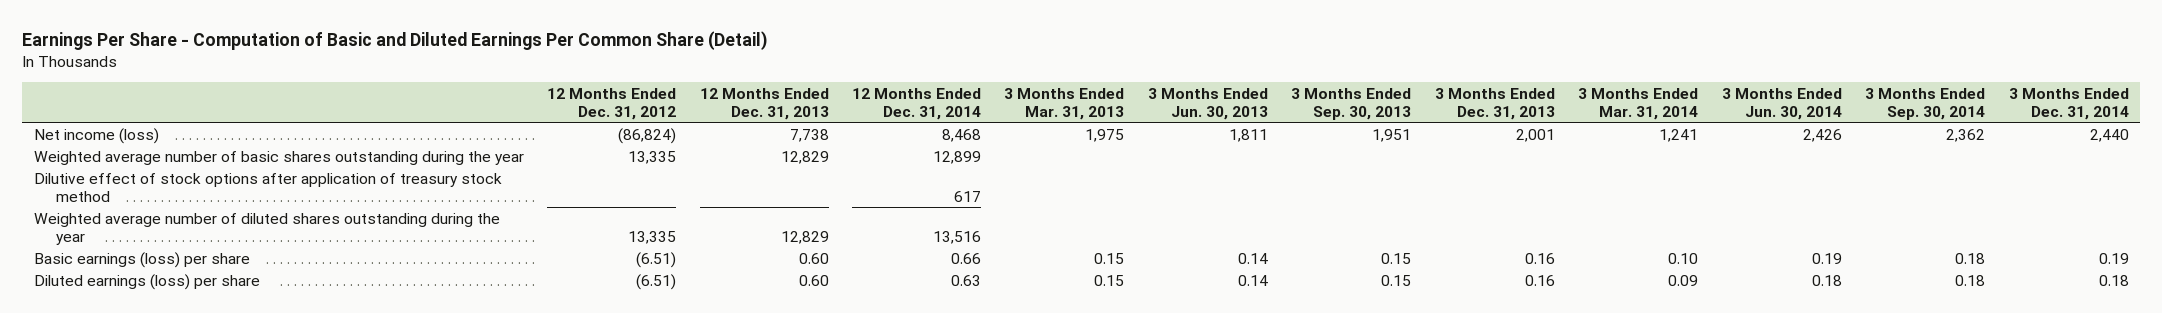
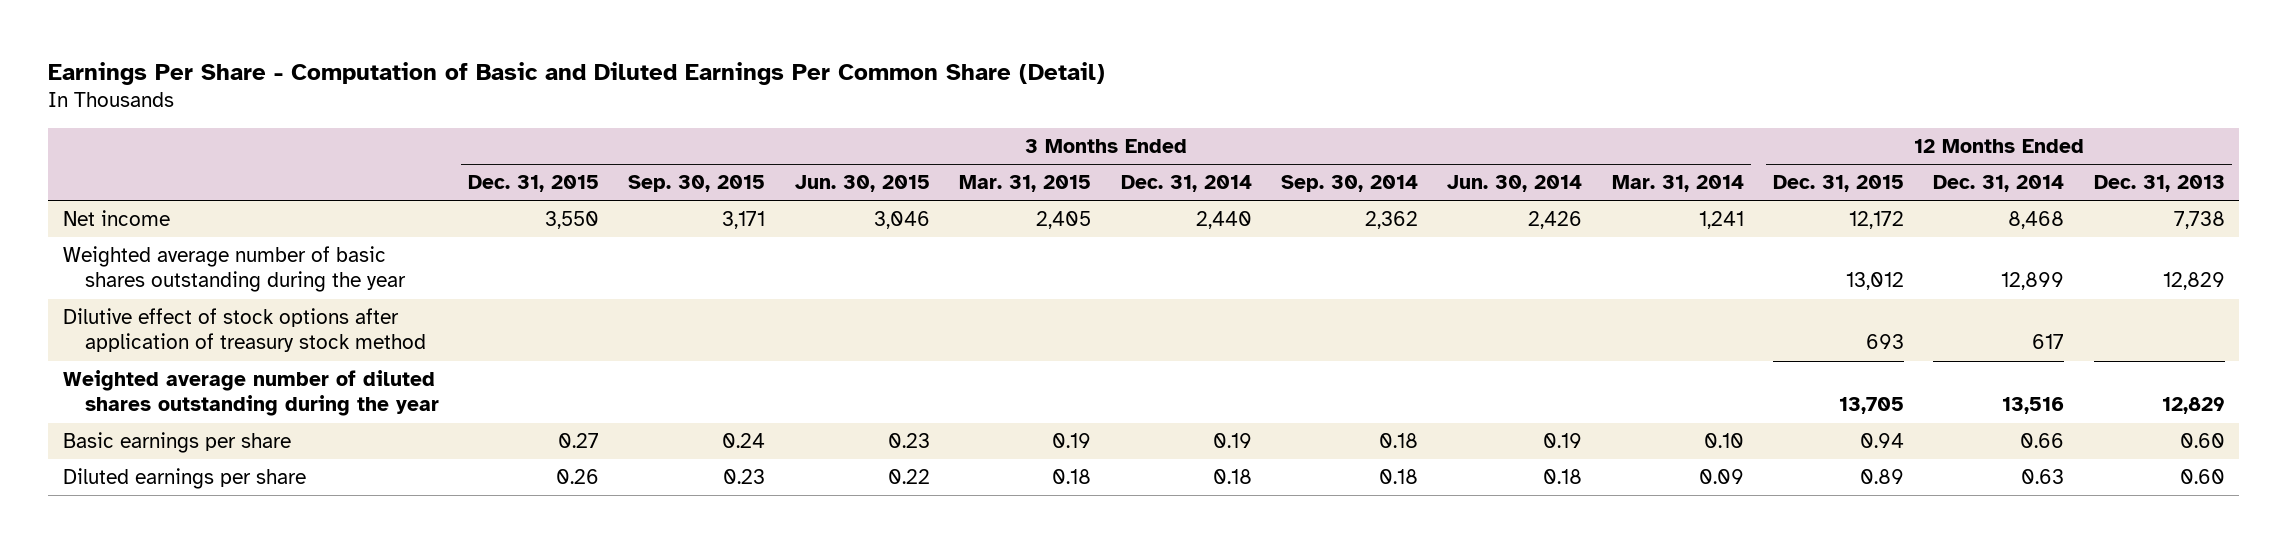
[547,87,677,120] 12 Months Ended Dec. 31, 2012 -> none
[1004,87,1125,120] 3 Months Ended Mar. 31, 2013 -> none
[1147,87,1268,120] 3 Months Ended Jun. 30, 2013 -> none
[1291,87,1412,120] 3 Months Ended Sep. 30, 2013 -> none
[1434,87,1555,120] 3 Months Ended Dec. 31, 2013 -> none
none -> [468,175,600,193] Dec. 31, 2015
none -> [628,175,766,193] Sep. 30, 2015
none -> [794,175,930,193] Jun. 30, 2015
none -> [959,175,1092,193] Mar. 31, 2015
none -> [1772,175,1904,193] Dec. 31, 2015
[33,127,159,144] Net income (loss) -> [62,210,170,227] Net income
[33,251,250,268] Basic earnings (loss) per share -> [62,432,291,454] Basic earnings per share
[33,273,260,290] Diluted earnings (loss) per share -> [62,468,306,490] Diluted earnings per share

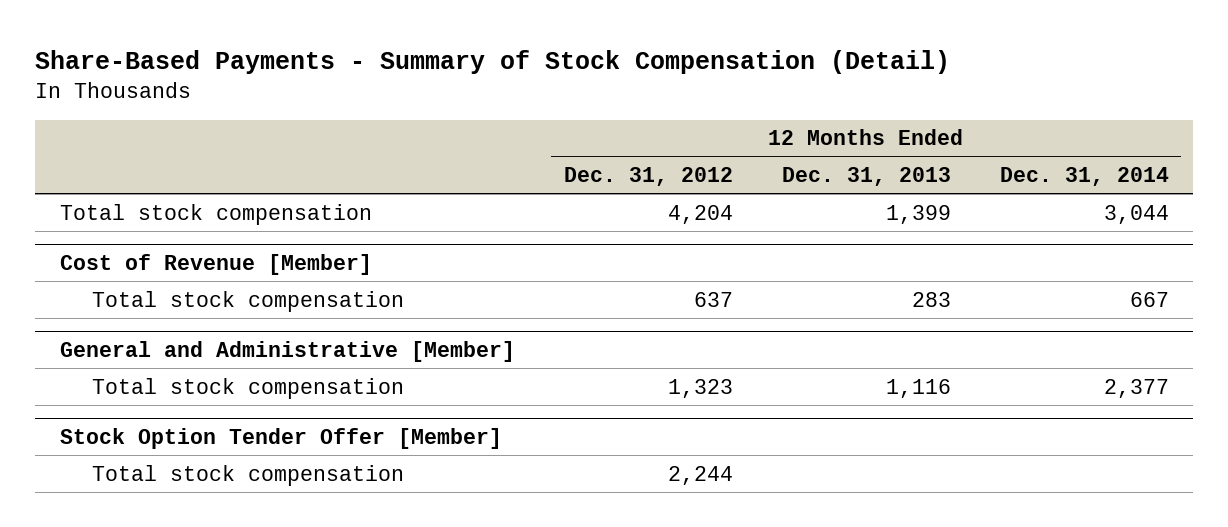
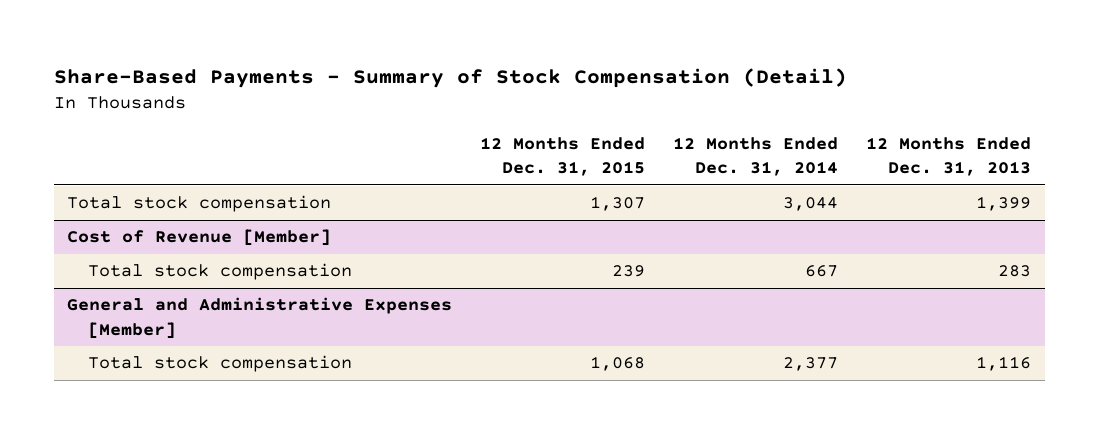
[563,167,733,187] Dec. 31, 2012 -> none
none -> [480,137,646,177] 12 Months Ended Dec. 31, 2015
[59,340,515,362] General and Administrative [Member] -> [67,297,453,339] General and Administrative Expenses [Member]
[59,427,502,449] Stock Option Tender Offer [Member] -> none
[92,464,405,486] Total stock compensation -> none

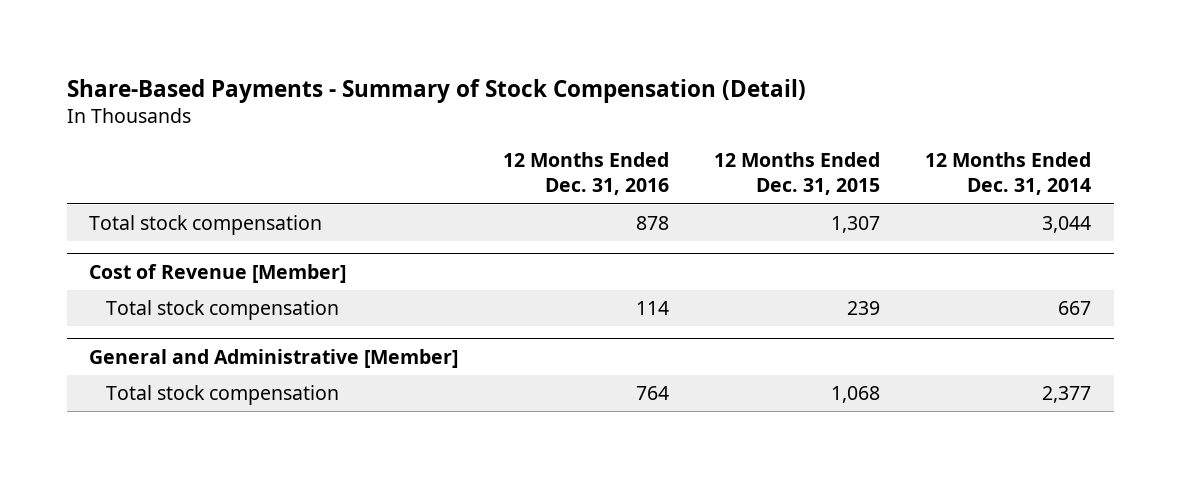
[865,137,1031,177] 12 Months Ended Dec. 31, 2013 -> none
none -> [503,152,670,196] 12 Months Ended Dec. 31, 2016
[67,297,453,339] General and Administrative Expenses [Member] -> [89,348,459,368] General and Administrative [Member]

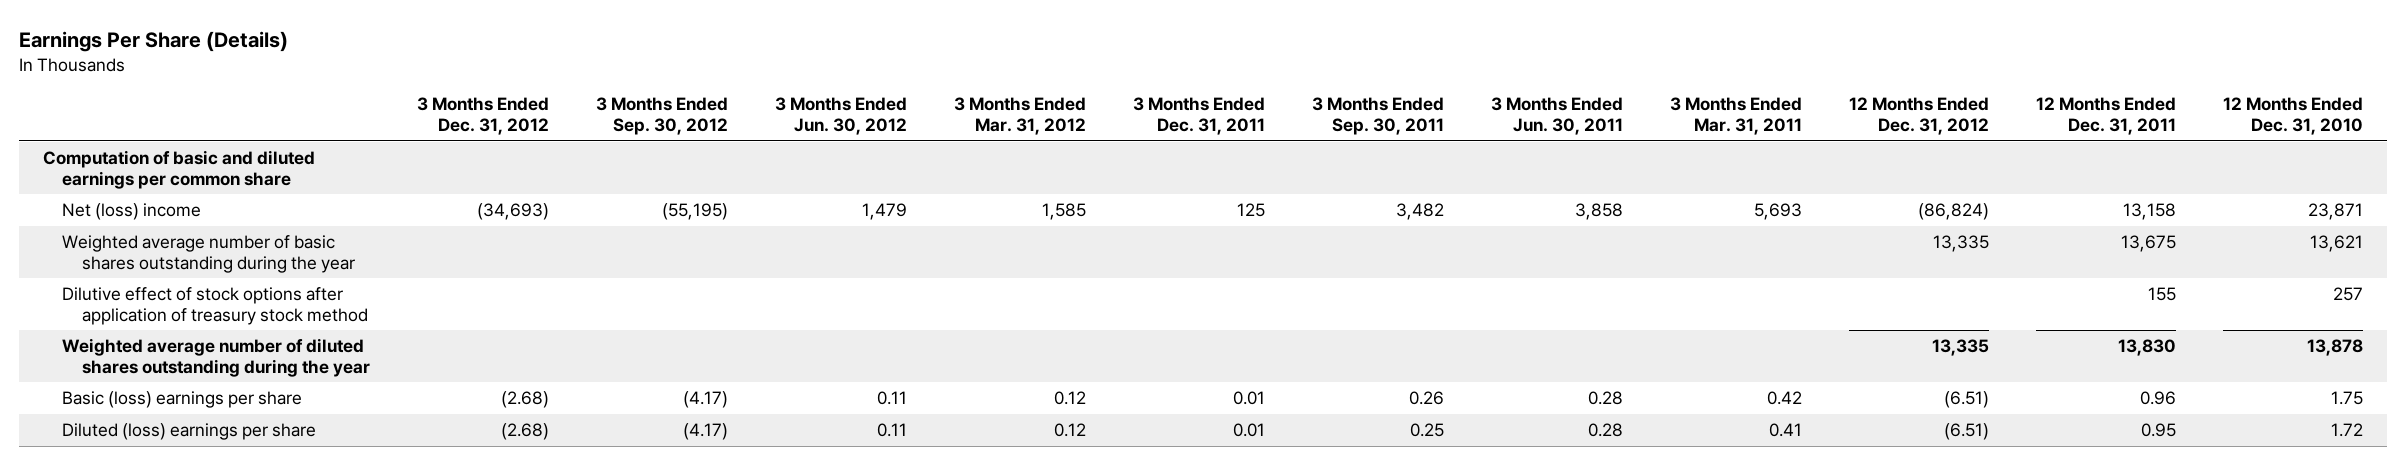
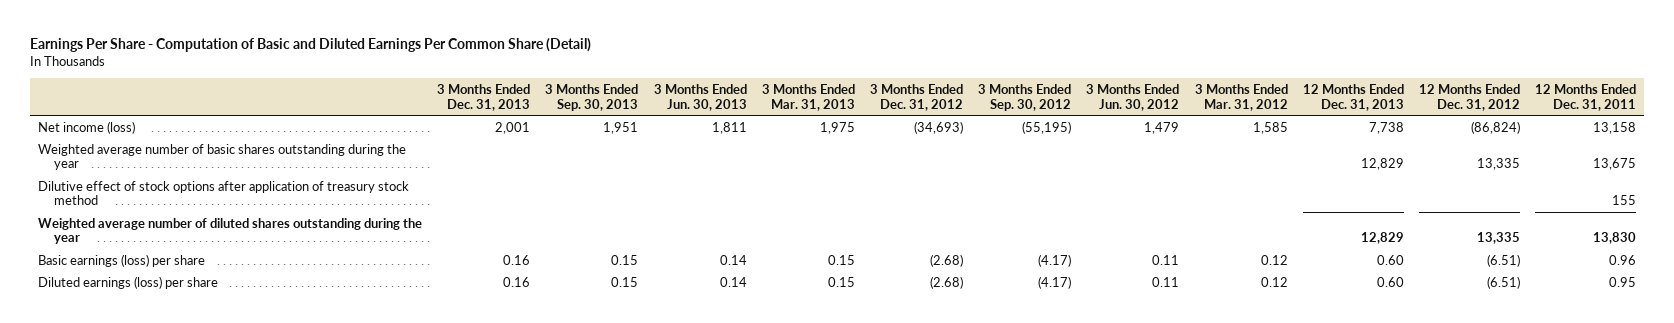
[19,30,289,52] Earnings Per Share (Details) -> [30,38,592,53] Earnings Per Share - Computation of Basic and Diluted Earnings Per Common Share (Detail)
[1133,97,1266,135] 3 Months Ended Dec. 31, 2011 -> none
[1312,97,1445,135] 3 Months Ended Sep. 30, 2011 -> none
[1491,97,1624,135] 3 Months Ended Jun. 30, 2011 -> none
[1670,97,1803,135] 3 Months Ended Mar. 31, 2011 -> none
[2223,97,2364,135] 12 Months Ended Dec. 31, 2010 -> none
none -> [437,83,531,111] 3 Months Ended Dec. 31, 2013
none -> [545,83,639,111] 3 Months Ended Sep. 30, 2013
none -> [653,83,747,111] 3 Months Ended Jun. 30, 2013
none -> [761,83,855,111] 3 Months Ended Mar. 31, 2013
none -> [1302,83,1404,111] 12 Months Ended Dec. 31, 2013
[42,150,315,189] Computation of basic and diluted earnings per common share -> none
[62,203,202,221] Net (loss) income -> [37,120,135,134] Net income (loss)
[62,391,303,409] Basic (loss) earnings per share -> [37,253,205,267] Basic earnings (loss) per share
[62,423,317,441] Diluted (loss) earnings per share -> [37,275,218,289] Diluted earnings (loss) per share

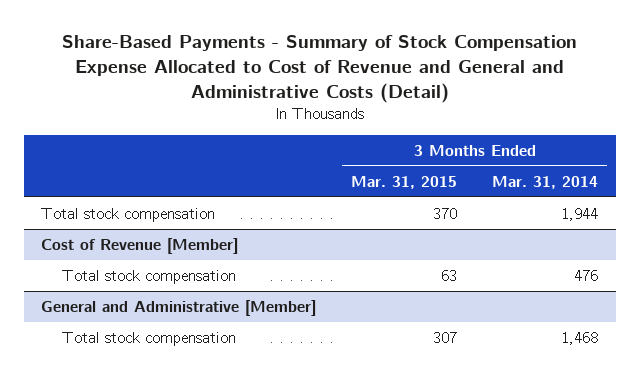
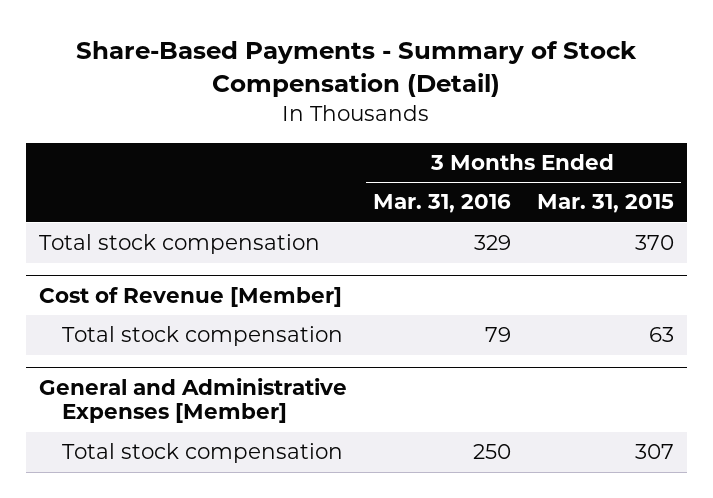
[61,35,577,103] Share-Based Payments - Summary of Stock Compensation Expense Allocated to Cost of Revenue and General and Administrative Costs (Detail) -> [76,40,638,98] Share-Based Payments - Summary of Stock Compensation (Detail)
[492,175,599,189] Mar. 31, 2014 -> none
none -> [372,194,511,214] Mar. 31, 2016
[41,299,317,316] General and Administrative [Member] -> [38,377,347,424] General and Administrative Expenses [Member]

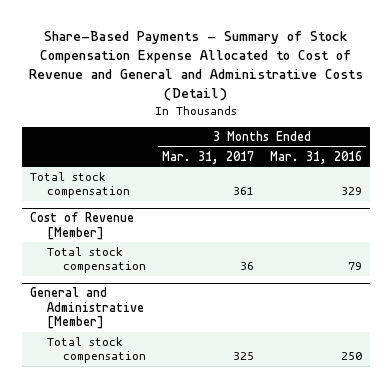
[76,40,638,98] Share-Based Payments - Summary of Stock Compensation (Detail) -> [28,30,363,101] Share-Based Payments - Summary of Stock Compensation Expense Allocated to Cost of Revenue and General and Administrative Costs (Detail)
[537,194,675,214] Mar. 31, 2015 -> none
none -> [162,150,255,164] 3 Months Ended Mar. 31, 2017
[38,377,347,424] General and Administrative Expenses [Member] -> [29,287,144,330] General and Administrative [Member]

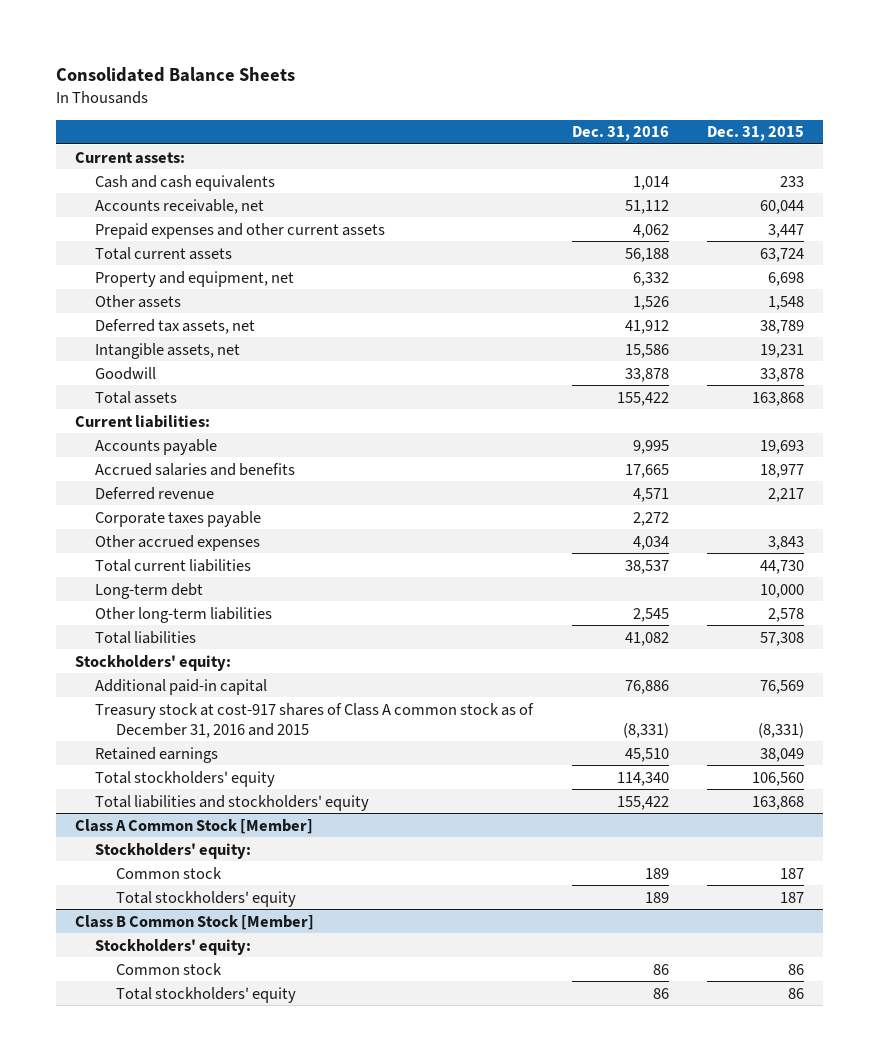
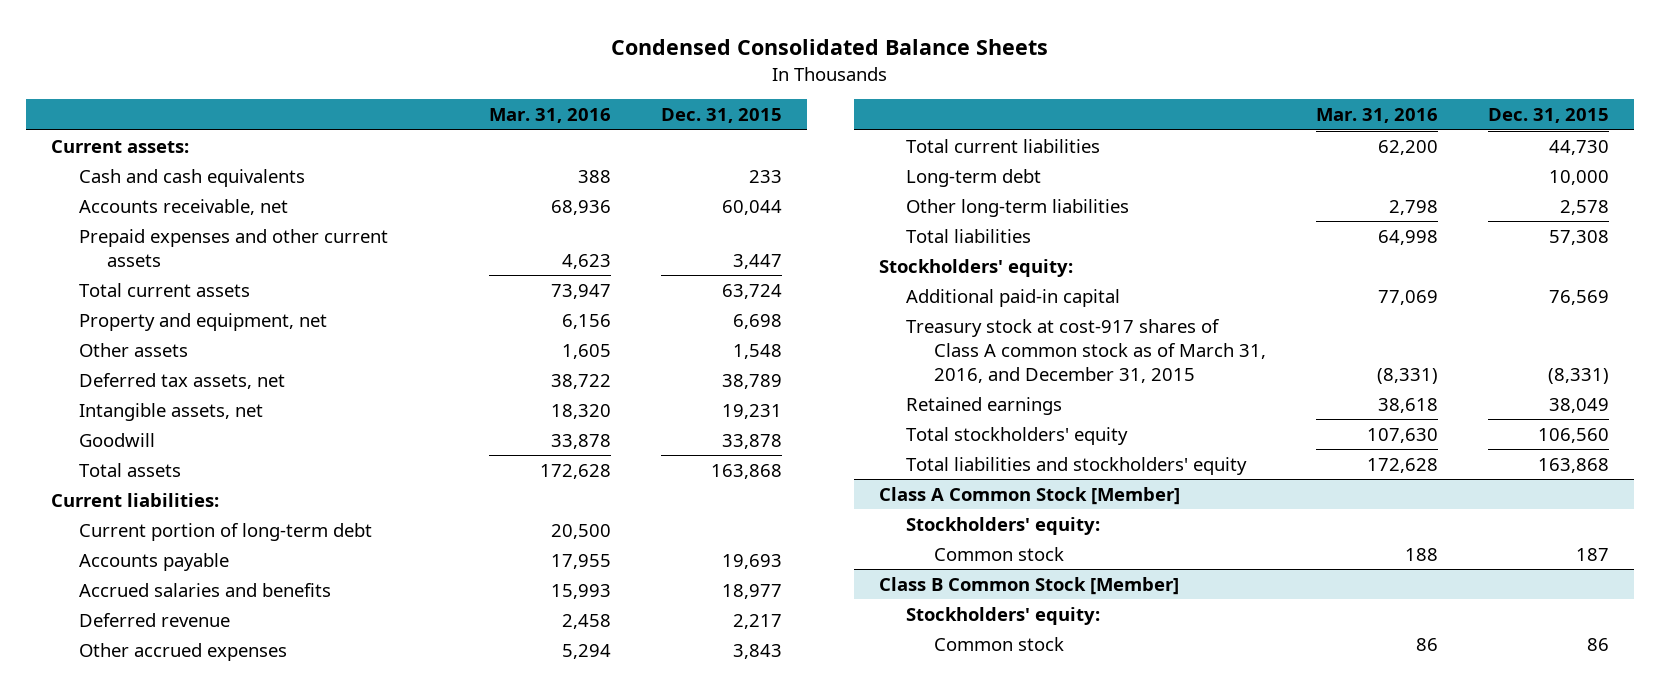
[56,67,296,83] Consolidated Balance Sheets -> [611,39,1049,56] Condensed Consolidated Balance Sheets
[571,126,669,142] Dec. 31, 2016 -> none
none -> [489,108,612,124] Mar. 31, 2016
none -> [79,522,373,541] Current portion of long-term debt
[95,510,262,527] Corporate taxes payable -> none
[95,702,535,738] Treasury stock at cost-917 shares of Class A common stock as of December 31, 2016 and 2015 -> [906,318,1267,383] Treasury stock at cost-917 shares of Class A common stock as of March 31, 2016, and December 31, 2015
[115,890,296,907] Total stockholders' equity -> none
[115,986,296,1003] Total stockholders' equity -> none

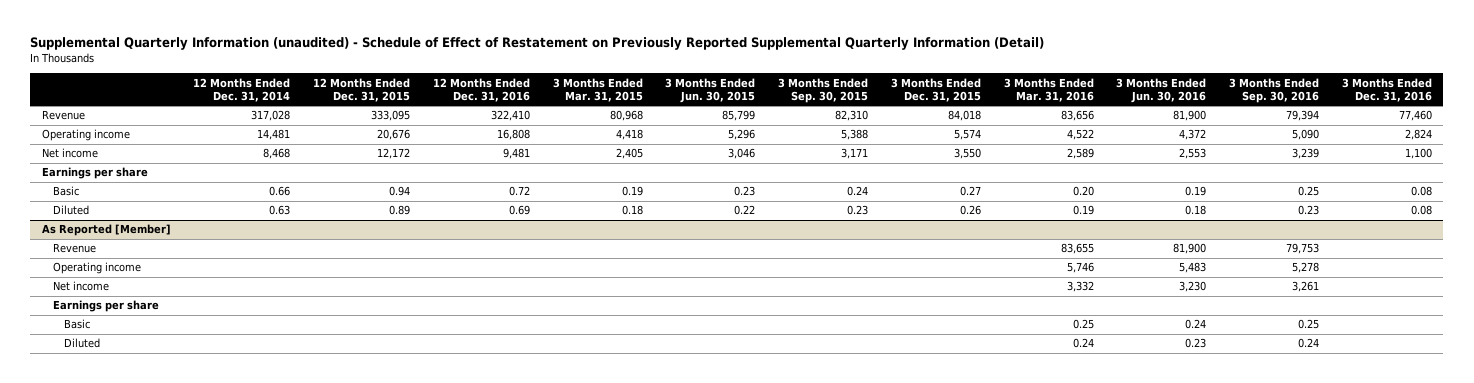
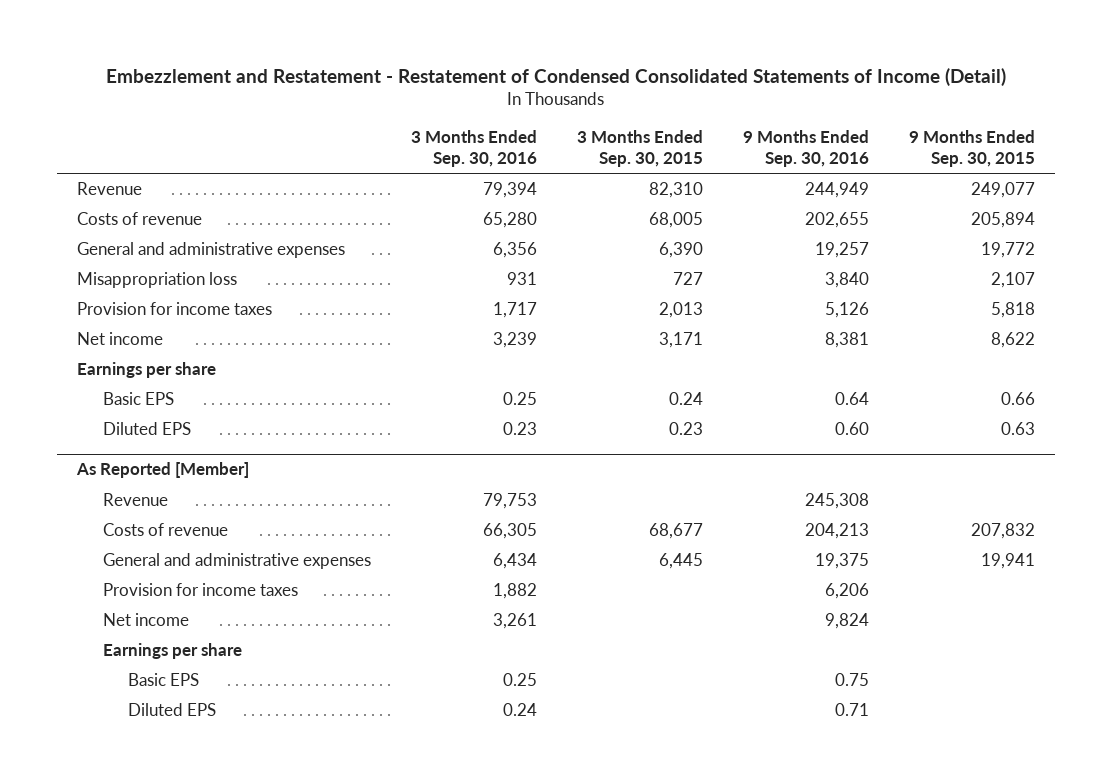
[30,37,1045,51] Supplemental Quarterly Information (unaudited) - Schedule of Effect of Restatement on Previously Reported Supplemental Quarterly Information (Detail) -> [106,68,1007,87] Embezzlement and Restatement - Restatement of Condensed Consolidated Statements of Income (Detail)
[193,77,291,102] 12 Months Ended Dec. 31, 2014 -> none
[313,77,411,102] 12 Months Ended Dec. 31, 2015 -> none
[432,77,530,102] 12 Months Ended Dec. 31, 2016 -> none
[552,77,643,102] 3 Months Ended Mar. 31, 2015 -> none
[665,77,756,103] 3 Months Ended Jun. 30, 2015 -> none
[890,77,981,102] 3 Months Ended Dec. 31, 2015 -> none
[1003,77,1094,102] 3 Months Ended Mar. 31, 2016 -> none
[1116,77,1207,103] 3 Months Ended Jun. 30, 2016 -> none
[1341,77,1432,102] 3 Months Ended Dec. 31, 2016 -> none
none -> [742,130,869,167] 9 Months Ended Sep. 30, 2016
none -> [908,130,1035,167] 9 Months Ended Sep. 30, 2015
[41,129,130,142] Operating income -> none
none -> [77,212,203,226] Costs of revenue
none -> [77,242,346,259] General and administrative expenses
none -> [77,272,238,289] Misappropriation loss
none -> [77,302,273,316] Provision for income taxes
[52,186,79,197] Basic -> [102,392,174,406] Basic EPS
[52,205,89,216] Diluted -> [102,422,191,436] Diluted EPS
[52,262,141,275] Operating income -> none
none -> [102,523,228,537] Costs of revenue
none -> [102,553,371,570] General and administrative expenses
none -> [102,583,298,597] Provision for income taxes
[63,319,90,330] Basic -> [127,673,199,687] Basic EPS
[63,338,100,349] Diluted -> [127,703,216,717] Diluted EPS

